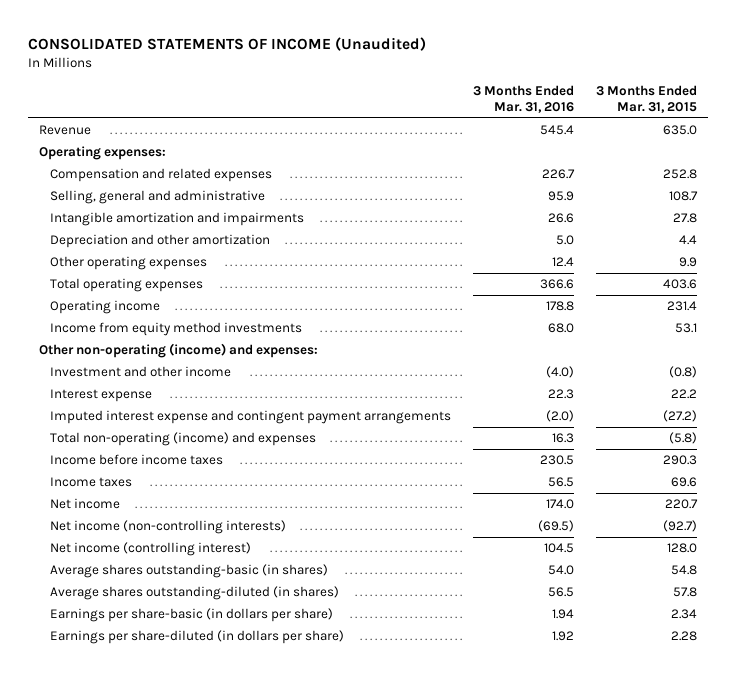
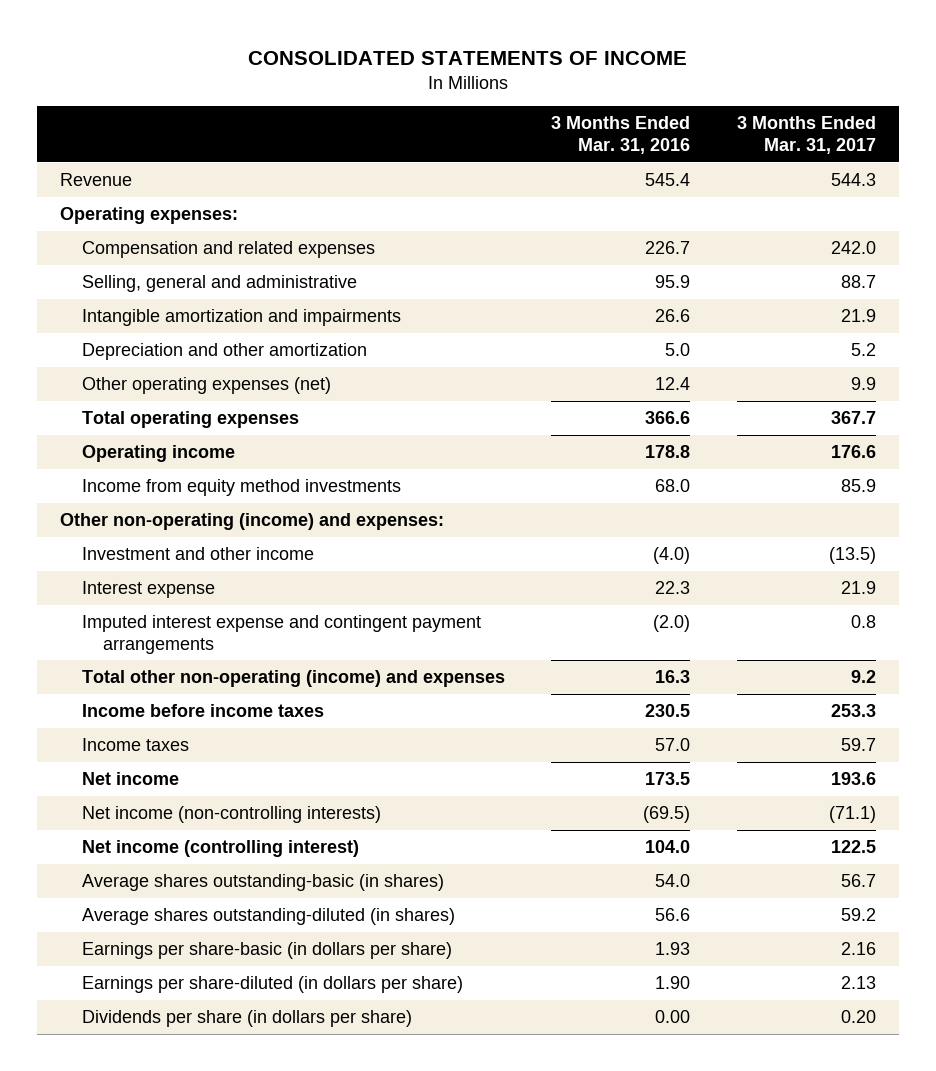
[27,36,426,51] CONSOLIDATED STATEMENTS OF INCOME (Unaudited) -> [248,50,688,65] CONSOLIDATED STATEMENTS OF INCOME
[595,85,697,114] 3 Months Ended Mar. 31, 2015 -> none
none -> [737,116,877,154] 3 Months Ended Mar. 31, 2017
[49,256,207,271] Other operating expenses -> [81,376,331,394] Other operating expenses (net)
[49,432,316,447] Total non-operating (income) and expenses -> [81,669,505,687] Total other non-operating (income) and expenses
[547,477,574,488] 56.5 -> [655,737,691,751] 57.0
[545,499,574,510] 174.0 -> [645,771,691,785] 173.5
[543,543,574,554] 104.5 -> [645,839,691,853] 104.0
[547,587,574,598] 56.5 -> [655,907,691,921] 56.6
[551,609,574,620] 1.94 -> [655,941,691,955] 1.93
[551,631,574,642] 1.92 -> [655,975,691,989] 1.90
none -> [81,1009,412,1027] Dividends per share (in dollars per share)

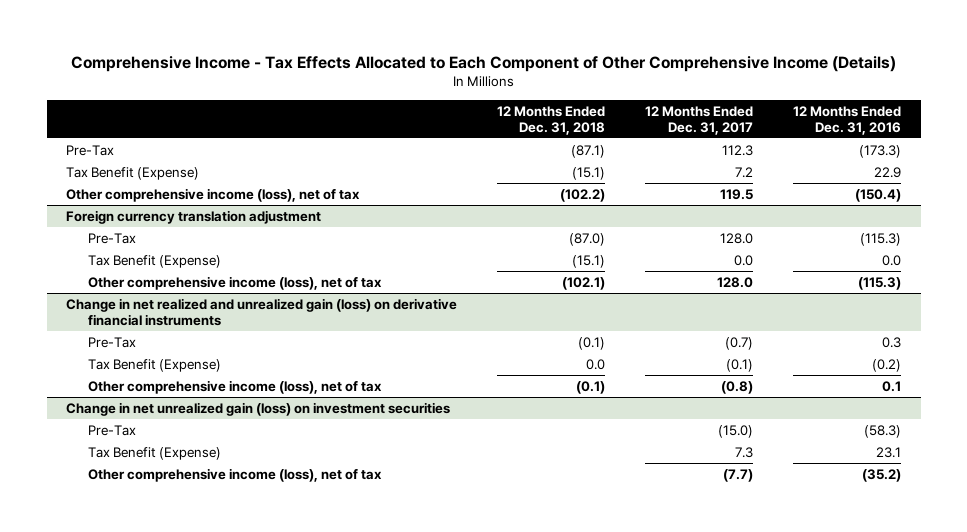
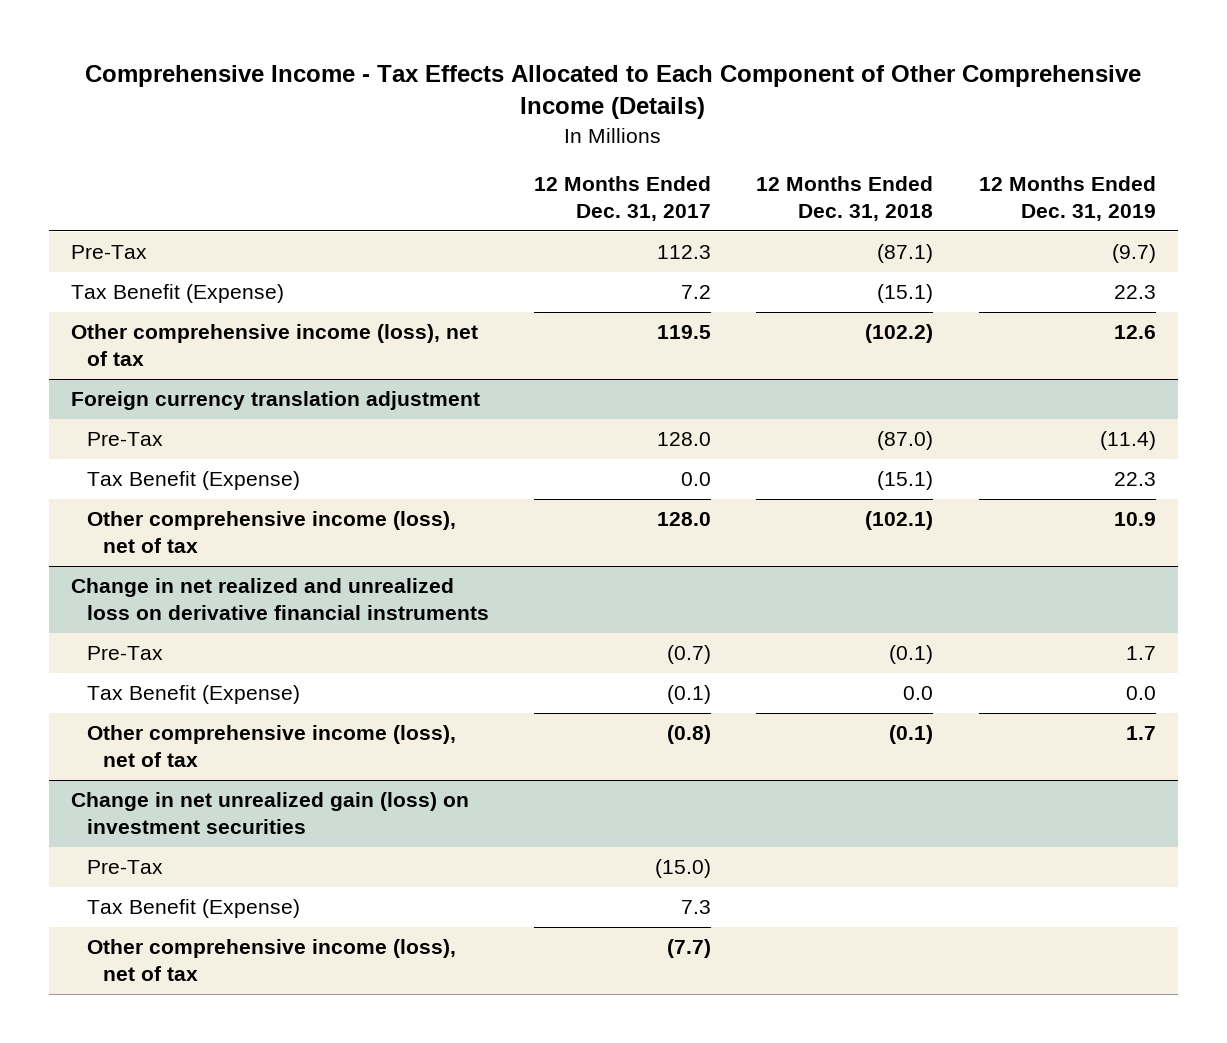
[792,105,901,135] 12 Months Ended Dec. 31, 2016 -> none
none -> [978,176,1156,222] 12 Months Ended Dec. 31, 2019
[66,297,458,326] Change in net realized and unrealized gain (loss) on derivative financial instruments -> [71,578,490,621] Change in net realized and unrealized loss on derivative financial instruments

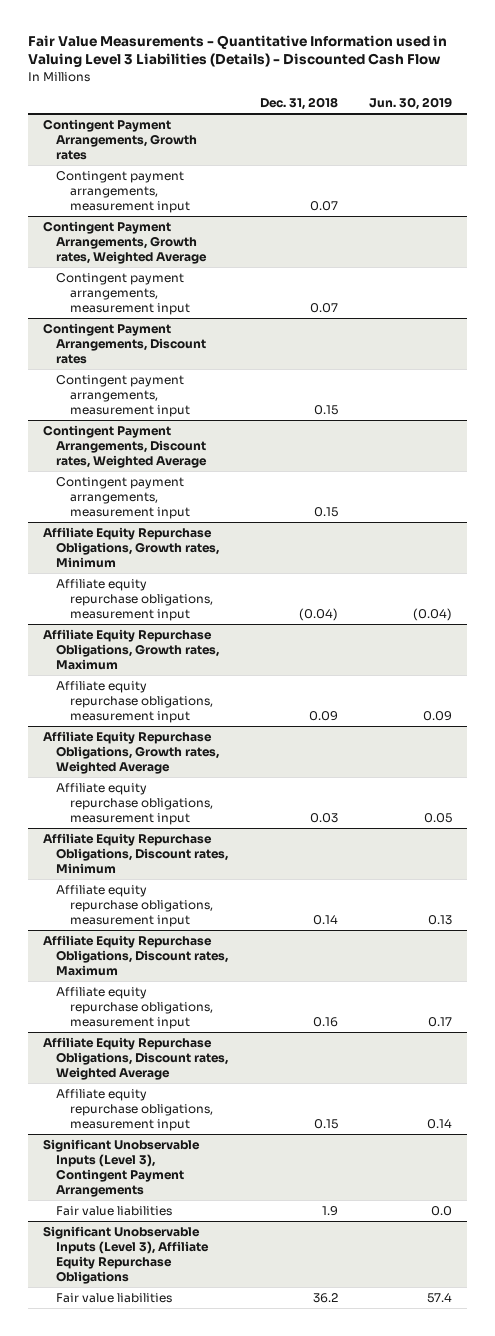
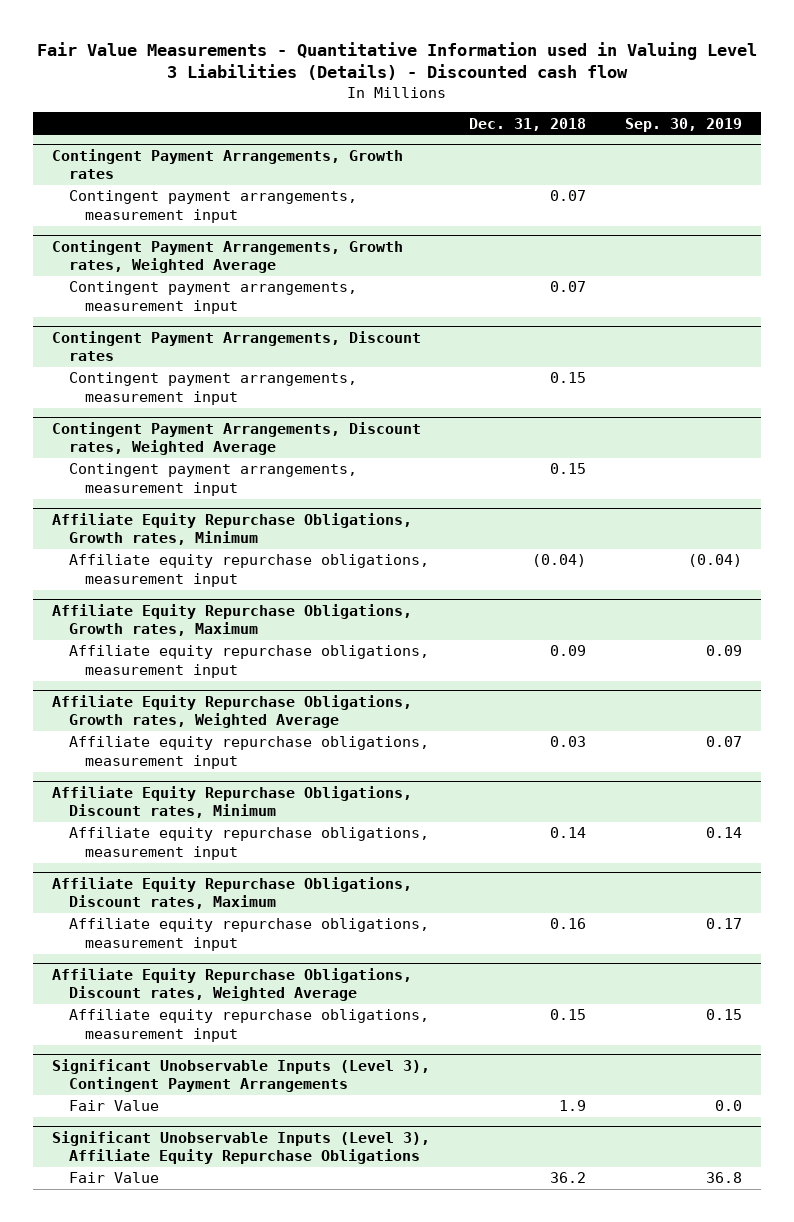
[27,34,447,68] Fair Value Measurements - Quantitative Information used in Valuing Level 3 Liabilities (Details) - Discounted Cash Flow -> [37,41,758,81] Fair Value Measurements - Quantitative Information used in Valuing Level 3 Liabilities (Details) - Discounted cash flow
[368,97,452,111] Jun. 30, 2019 -> none
none -> [624,117,742,132] Sep. 30, 2019
[56,1205,173,1216] Fair value liabilities -> [68,1100,159,1112] Fair Value
[56,1292,173,1303] Fair value liabilities -> [68,1172,159,1184] Fair Value

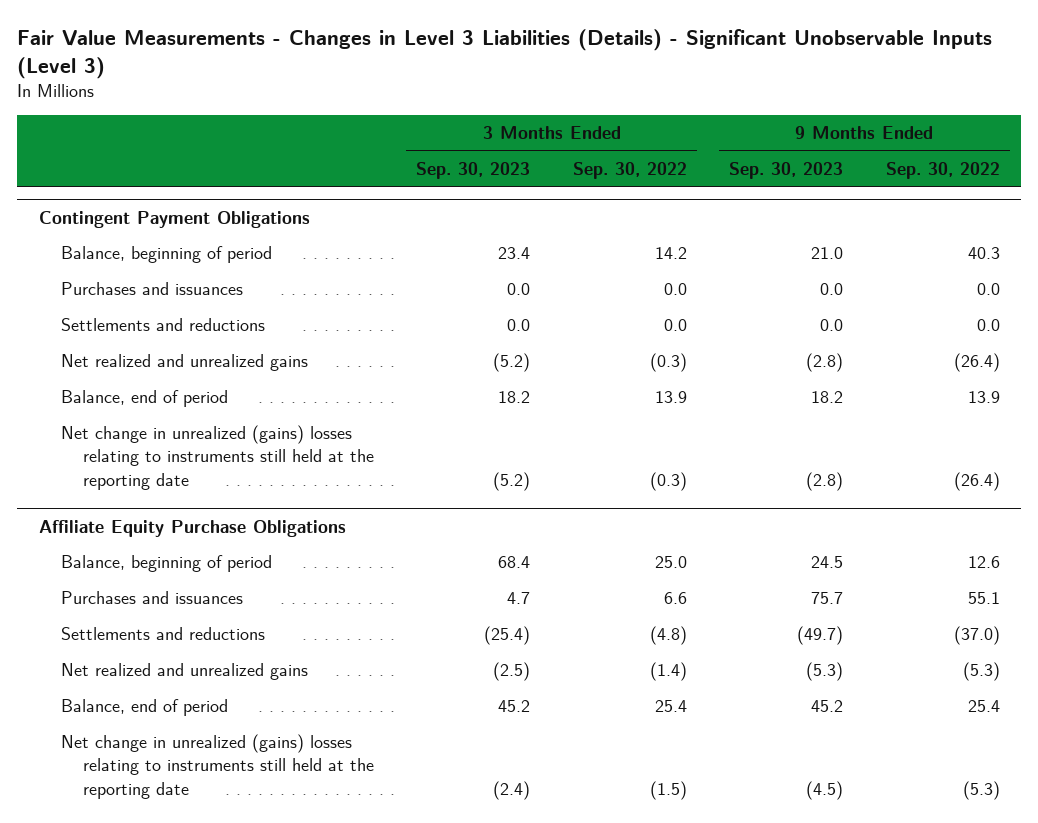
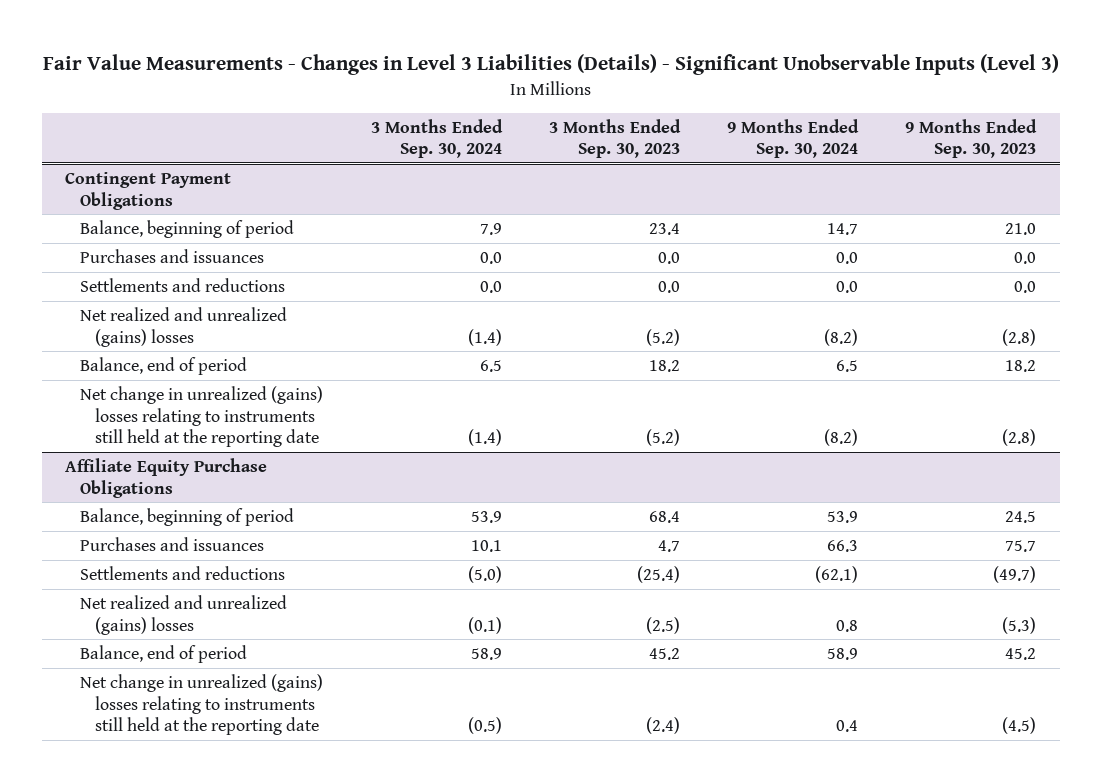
[572,162,687,180] Sep. 30, 2022 -> none
[885,162,1000,180] Sep. 30, 2022 -> none
none -> [370,118,503,159] 3 Months Ended Sep. 30, 2024
none -> [727,118,860,159] 9 Months Ended Sep. 30, 2024
[60,354,308,372] Net realized and unrealized gains -> [80,306,288,347] Net realized and unrealized (gains) losses
[60,663,308,681] Net realized and unrealized gains -> [80,594,288,635] Net realized and unrealized (gains) losses

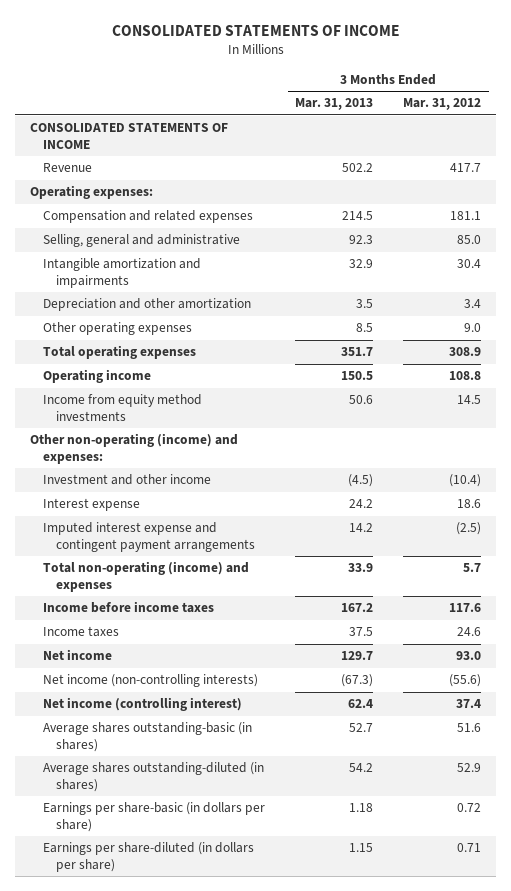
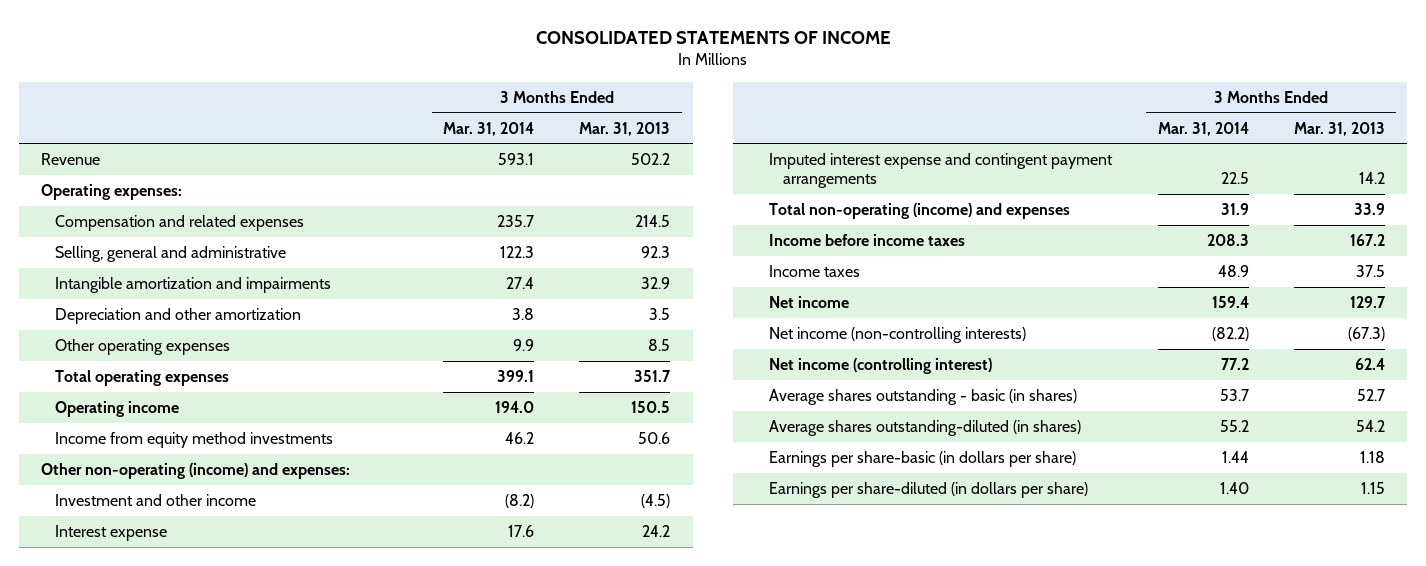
[403,98,482,111] Mar. 31, 2012 -> none
none -> [443,121,535,136] Mar. 31, 2014
[29,123,228,149] CONSOLIDATED STATEMENTS OF INCOME -> none
[42,722,252,752] Average shares outstanding-basic (in shares) -> [769,389,1078,406] Average shares outstanding - basic (in shares)

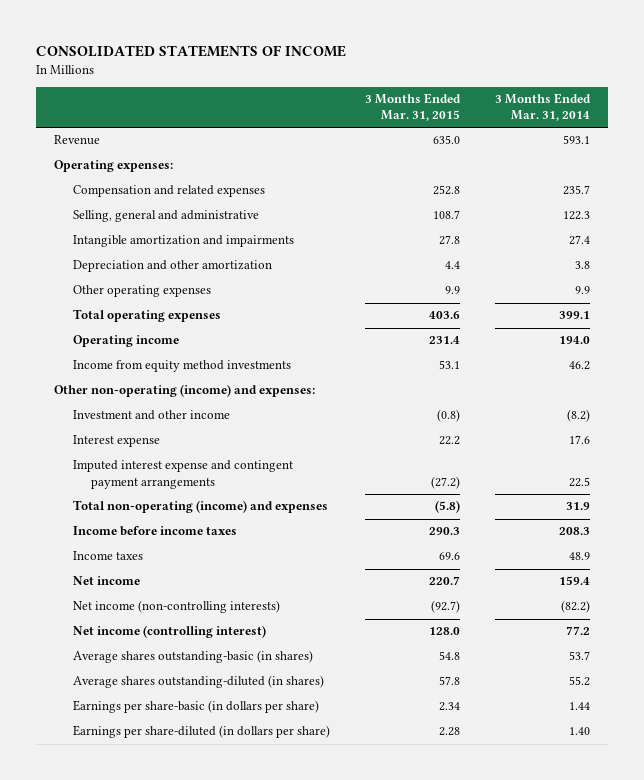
[579,121,671,136] Mar. 31, 2013 -> none
none -> [364,93,461,122] 3 Months Ended Mar. 31, 2015
[769,389,1078,406] Average shares outstanding - basic (in shares) -> [72,650,313,664] Average shares outstanding-basic (in shares)

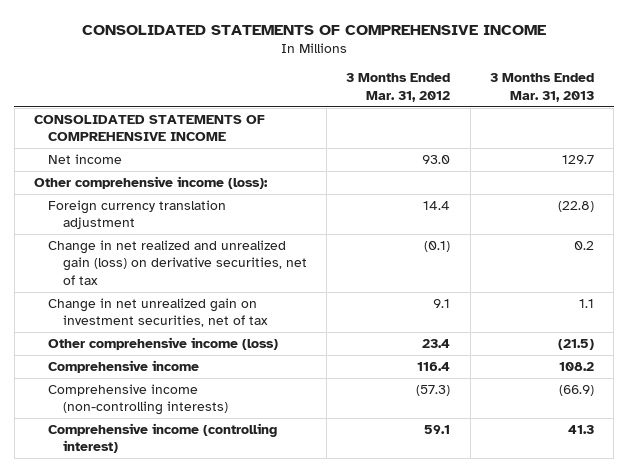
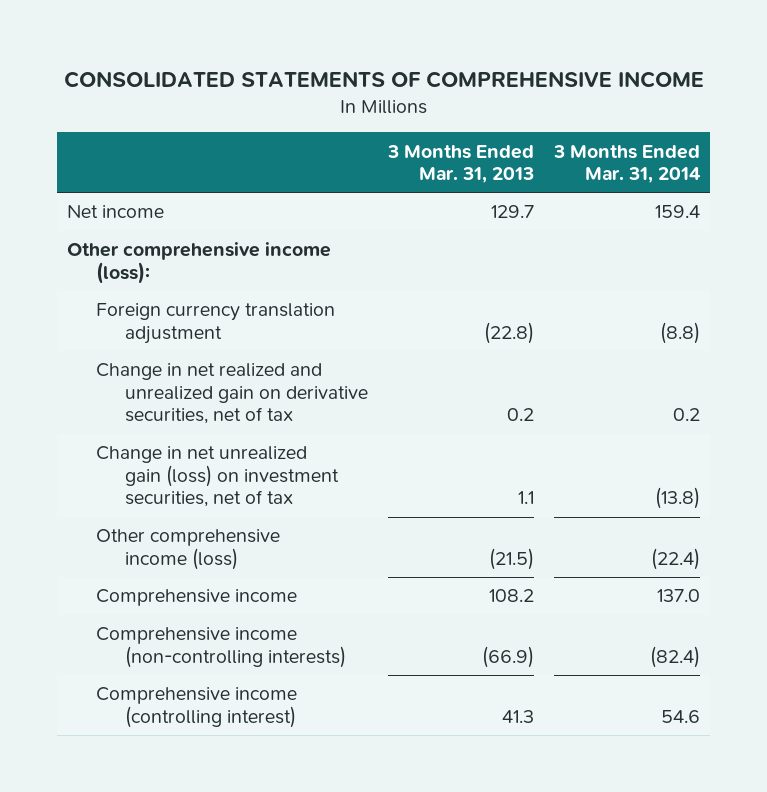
[346,73,451,102] 3 Months Ended Mar. 31, 2012 -> none
none -> [553,144,702,184] 3 Months Ended Mar. 31, 2014
[34,115,266,142] CONSOLIDATED STATEMENTS OF COMPREHENSIVE INCOME -> none
[48,240,307,285] Change in net realized and unrealized gain (loss) on derivative securities, net of tax -> [95,363,368,425] Change in net realized and unrealized gain on derivative securities, net of tax
[48,298,268,328] Change in net unrealized gain on investment securities, net of tax -> [95,446,339,508] Change in net unrealized gain (loss) on investment securities, net of tax

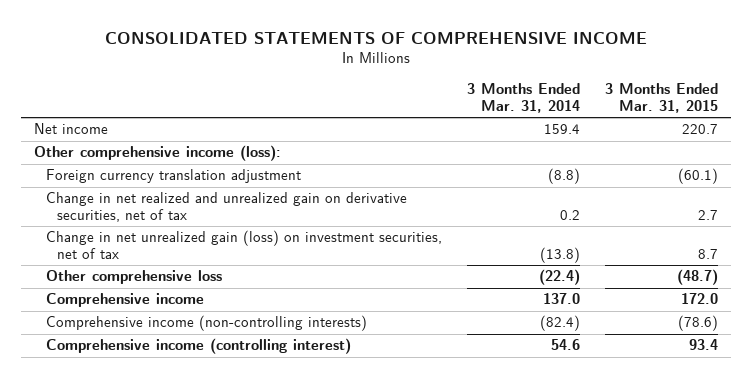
[387,144,535,184] 3 Months Ended Mar. 31, 2013 -> none
none -> [605,83,719,114] 3 Months Ended Mar. 31, 2015
[95,529,280,570] Other comprehensive income (loss) -> [45,270,222,285] Other comprehensive loss

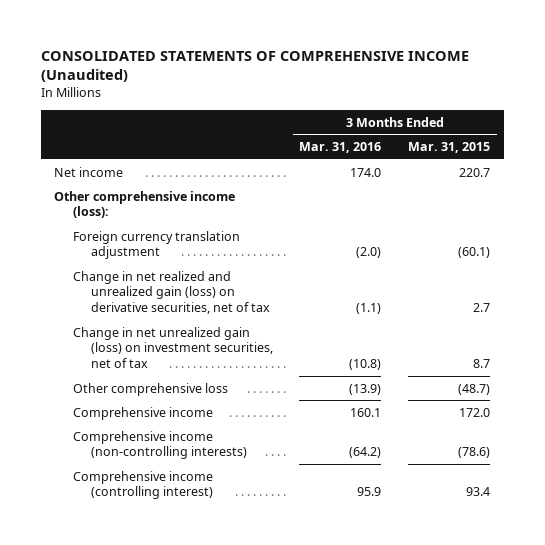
[105,31,648,44] CONSOLIDATED STATEMENTS OF COMPREHENSIVE INCOME -> [41,50,470,83] CONSOLIDATED STATEMENTS OF COMPREHENSIVE INCOME (Unaudited)
[467,83,581,114] 3 Months Ended Mar. 31, 2014 -> none
none -> [299,142,382,154] Mar. 31, 2016
[45,192,407,223] Change in net realized and unrealized gain on derivative securities, net of tax -> [72,270,270,315] Change in net realized and unrealized gain (loss) on derivative securities, net of tax

